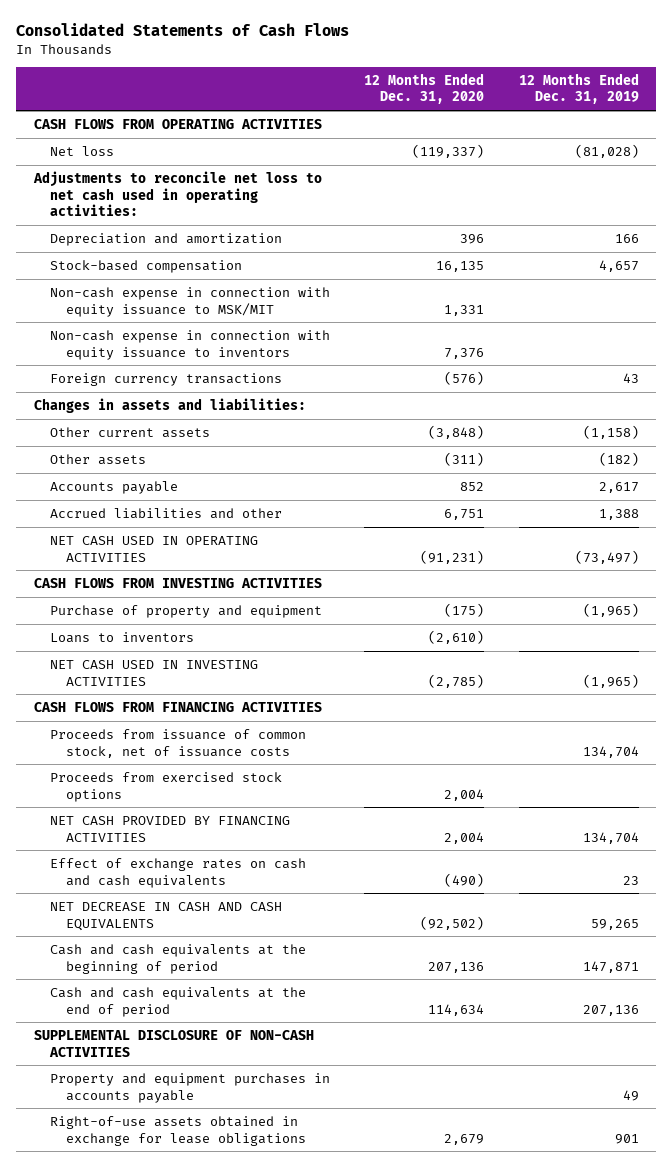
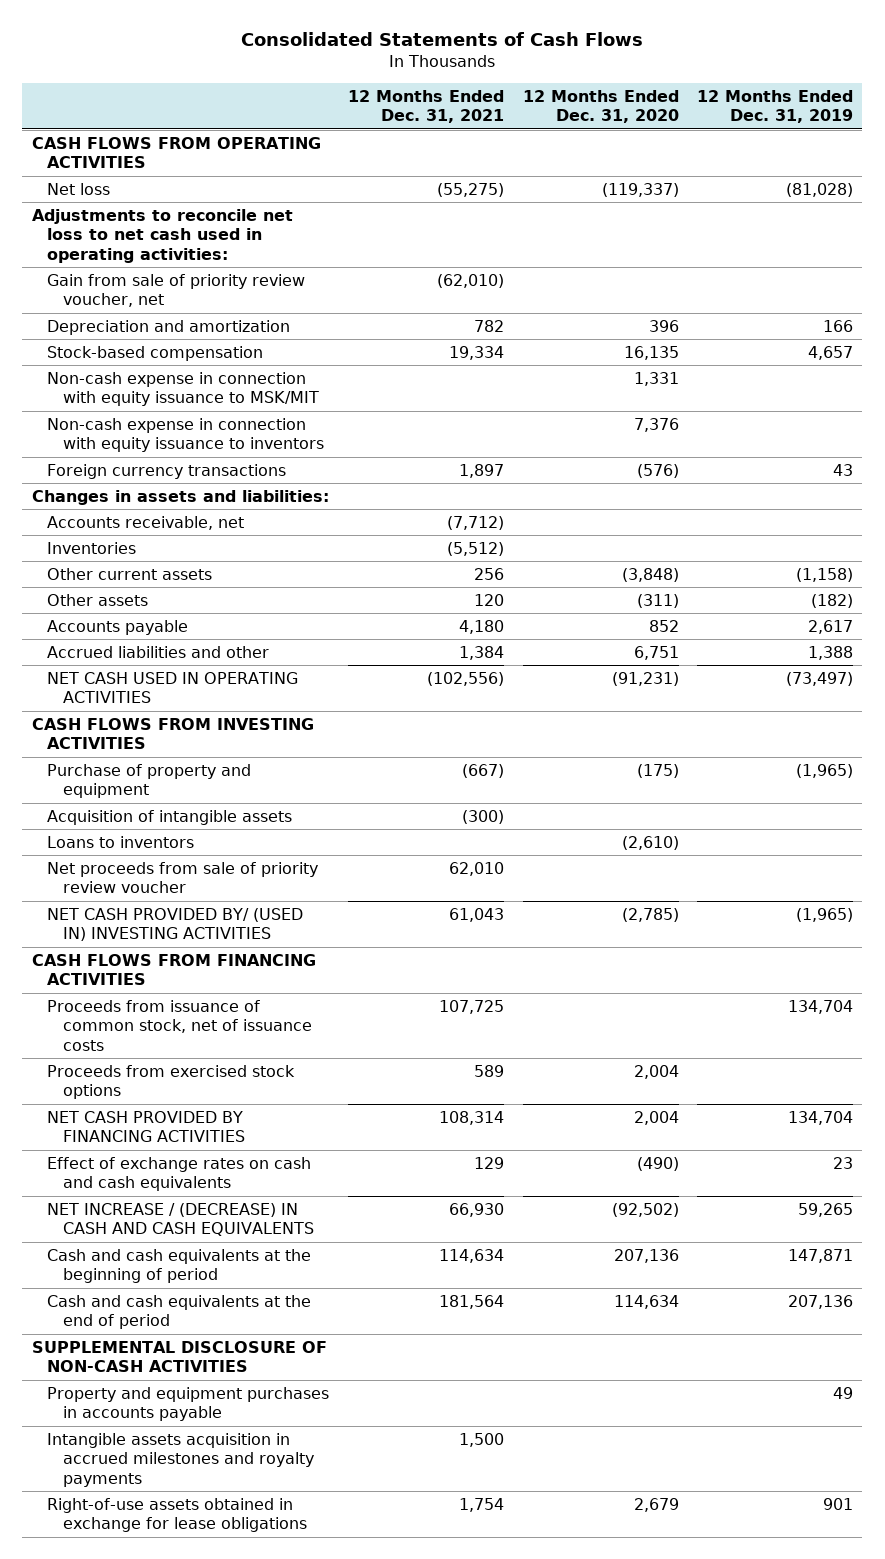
none -> [347,89,504,124] 12 Months Ended Dec. 31, 2021
none -> [47,273,306,308] Gain from sale of priority review voucher, net
none -> [47,515,245,530] Accounts receivable, net
none -> [47,541,137,554] Inventories
none -> [47,809,293,825] Acquisition of intangible assets
none -> [47,861,319,894] Net proceeds from sale of priority review voucher
[49,659,258,686] NET CASH USED IN INVESTING ACTIVITIES -> [47,907,304,942] NET CASH PROVIDED BY/ (USED IN) INVESTING ACTIVITIES
[49,901,282,931] NET DECREASE IN CASH AND CASH EQUIVALENTS -> [47,1202,315,1237] NET INCREASE / (DECREASE) IN CASH AND CASH EQUIVALENTS
none -> [47,1432,315,1487] Intangible assets acquisition in accrued milestones and royalty payments

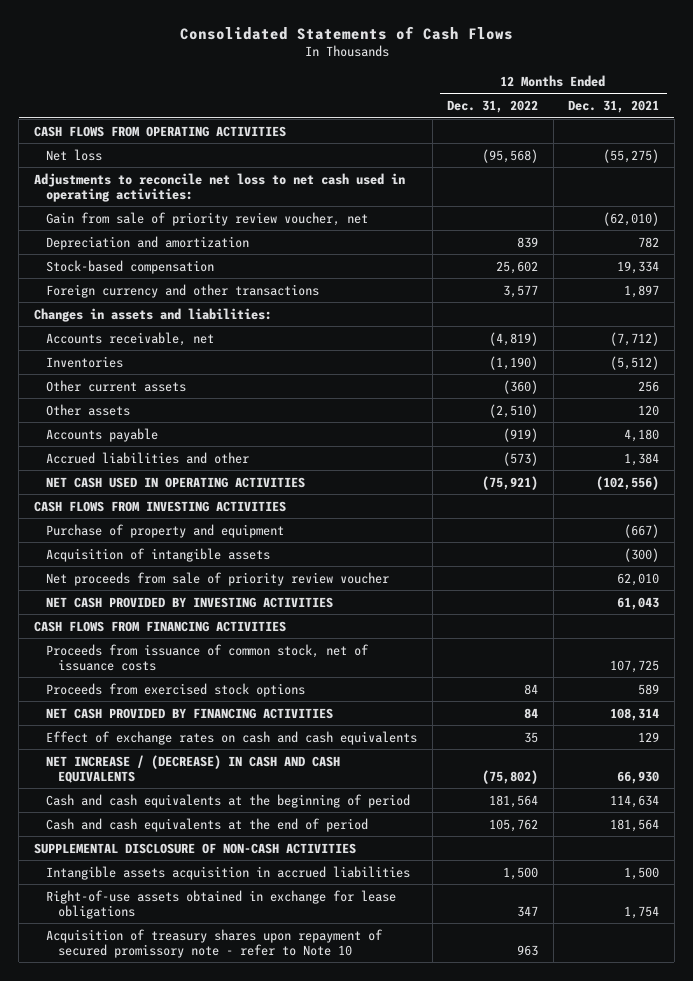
[522,89,679,124] 12 Months Ended Dec. 31, 2020 -> none
[697,89,854,124] 12 Months Ended Dec. 31, 2019 -> none
none -> [447,99,539,113] Dec. 31, 2022
[47,371,320,407] Non-cash expense in connection with equity issuance to MSK/MIT -> none
[47,417,325,453] Non-cash expense in connection with equity issuance to inventors -> none
[47,463,287,479] Foreign currency transactions -> [46,283,320,298] Foreign currency and other transactions
[47,835,195,848] Loans to inventors -> none
[47,907,304,942] NET CASH PROVIDED BY/ (USED IN) INVESTING ACTIVITIES -> [46,596,334,608] NET CASH PROVIDED BY INVESTING ACTIVITIES
[47,1386,330,1422] Property and equipment purchases in accounts payable -> none
[47,1432,315,1487] Intangible assets acquisition in accrued milestones and royalty payments -> [46,865,411,880] Intangible assets acquisition in accrued liabilities
none -> [46,928,384,958] Acquisition of treasury shares upon repayment of secured promissory note - refer to Note 10

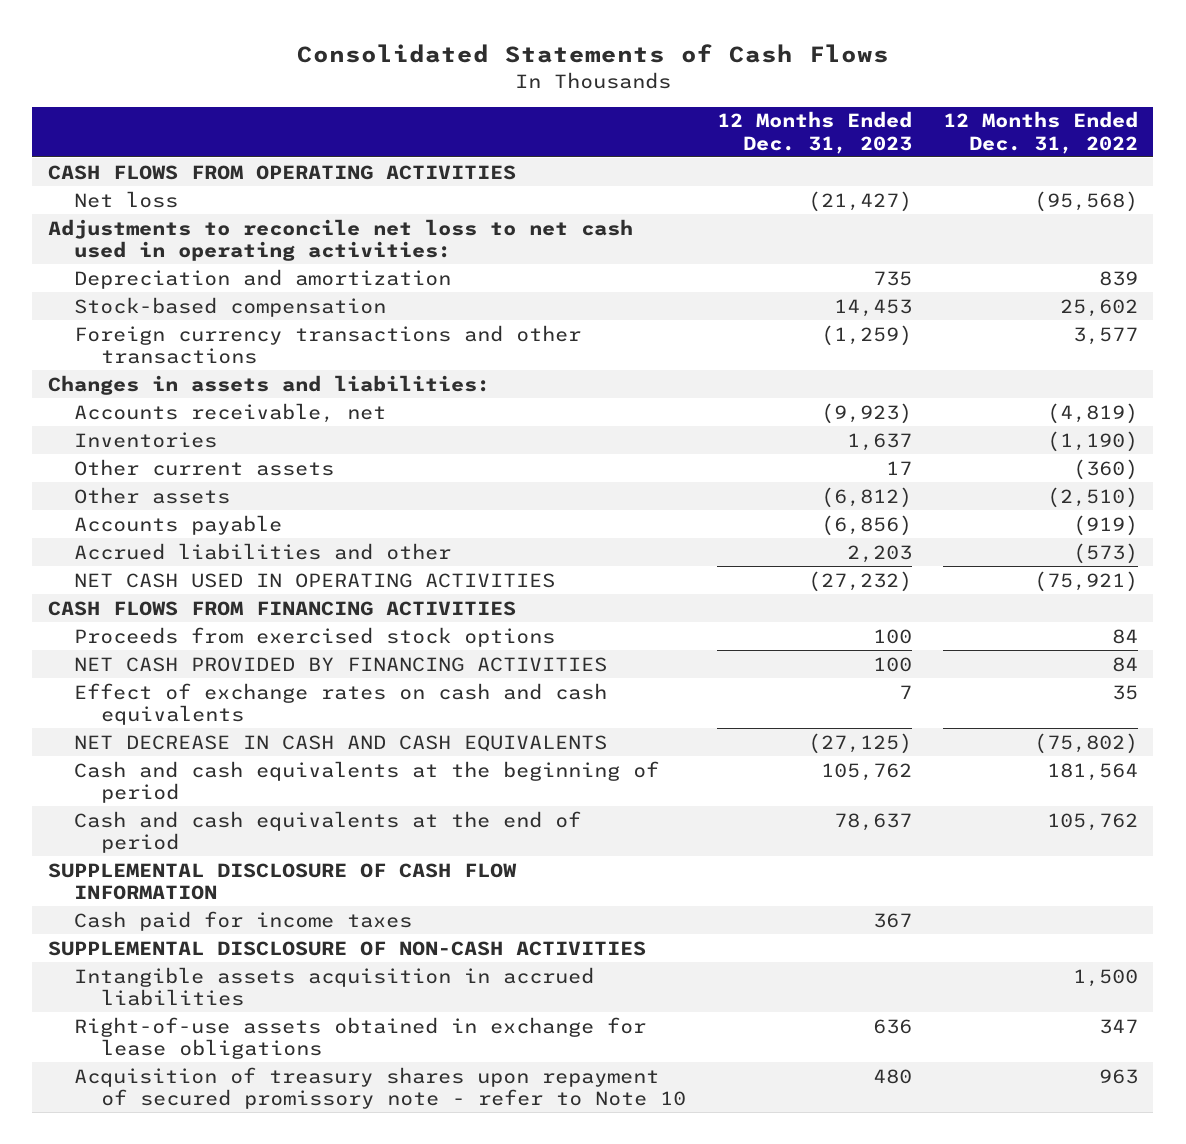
[568,99,660,113] Dec. 31, 2021 -> none
none -> [716,111,912,154] 12 Months Ended Dec. 31, 2023
[46,211,369,226] Gain from sale of priority review voucher, net -> none
[46,283,320,298] Foreign currency and other transactions -> [74,324,582,364] Foreign currency transactions and other transactions
[33,500,286,512] CASH FLOWS FROM INVESTING ACTIVITIES -> none
[46,523,285,538] Purchase of property and equipment -> none
[46,547,271,562] Acquisition of intangible assets -> none
[46,571,390,586] Net proceeds from sale of priority review voucher -> none
[46,596,334,608] NET CASH PROVIDED BY INVESTING ACTIVITIES -> none
[46,643,370,671] Proceeds from issuance of common stock, net of issuance costs -> none
[46,754,341,783] NET INCREASE / (DECREASE) IN CASH AND CASH EQUIVALENTS -> [74,734,608,752] NET DECREASE IN CASH AND CASH EQUIVALENTS
none -> [47,862,517,900] SUPPLEMENTAL DISCLOSURE OF CASH FLOW INFORMATION
none -> [74,910,413,931] Cash paid for income taxes

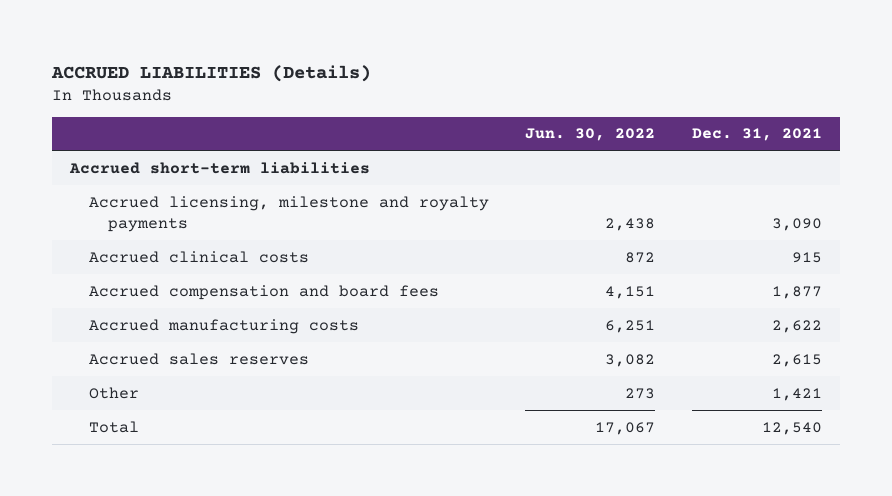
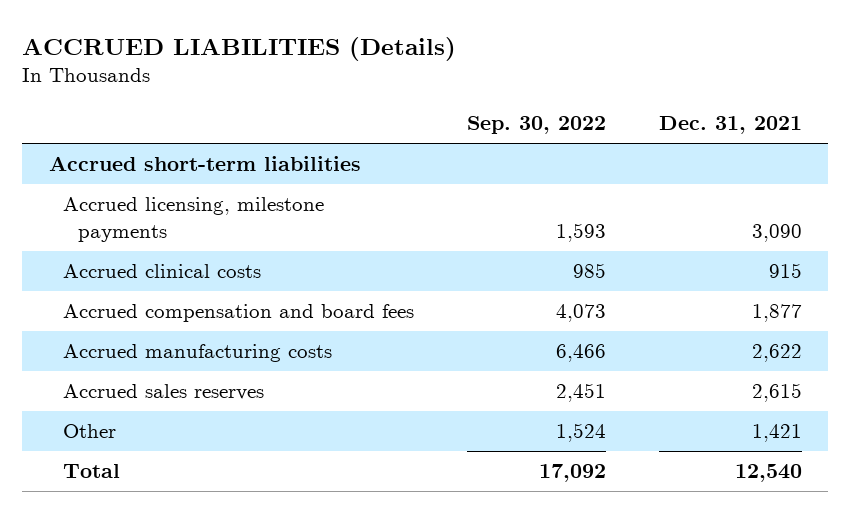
[525,128,656,142] Jun. 30, 2022 -> none
none -> [467,116,607,135] Sep. 30, 2022
[88,195,489,233] Accrued licensing, milestone and royalty payments -> [63,197,325,242] Accrued licensing, milestone payments

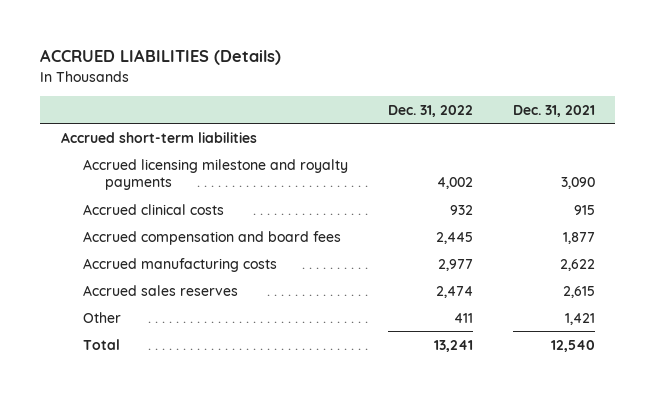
[467,116,607,135] Sep. 30, 2022 -> none
none -> [388,104,474,117] Dec. 31, 2022
[63,197,325,242] Accrued licensing, milestone payments -> [82,158,348,191] Accrued licensing milestone and royalty payments

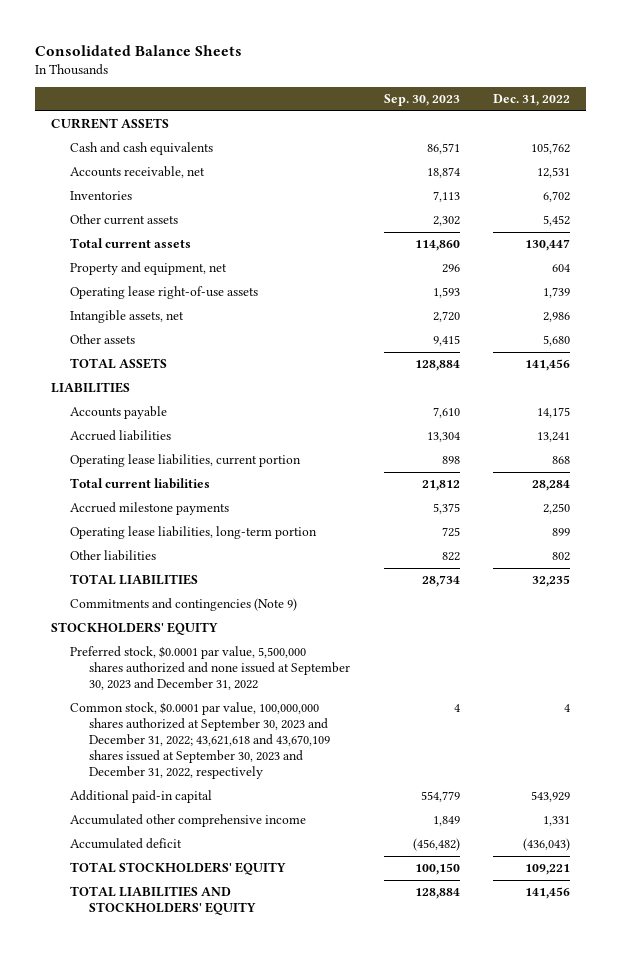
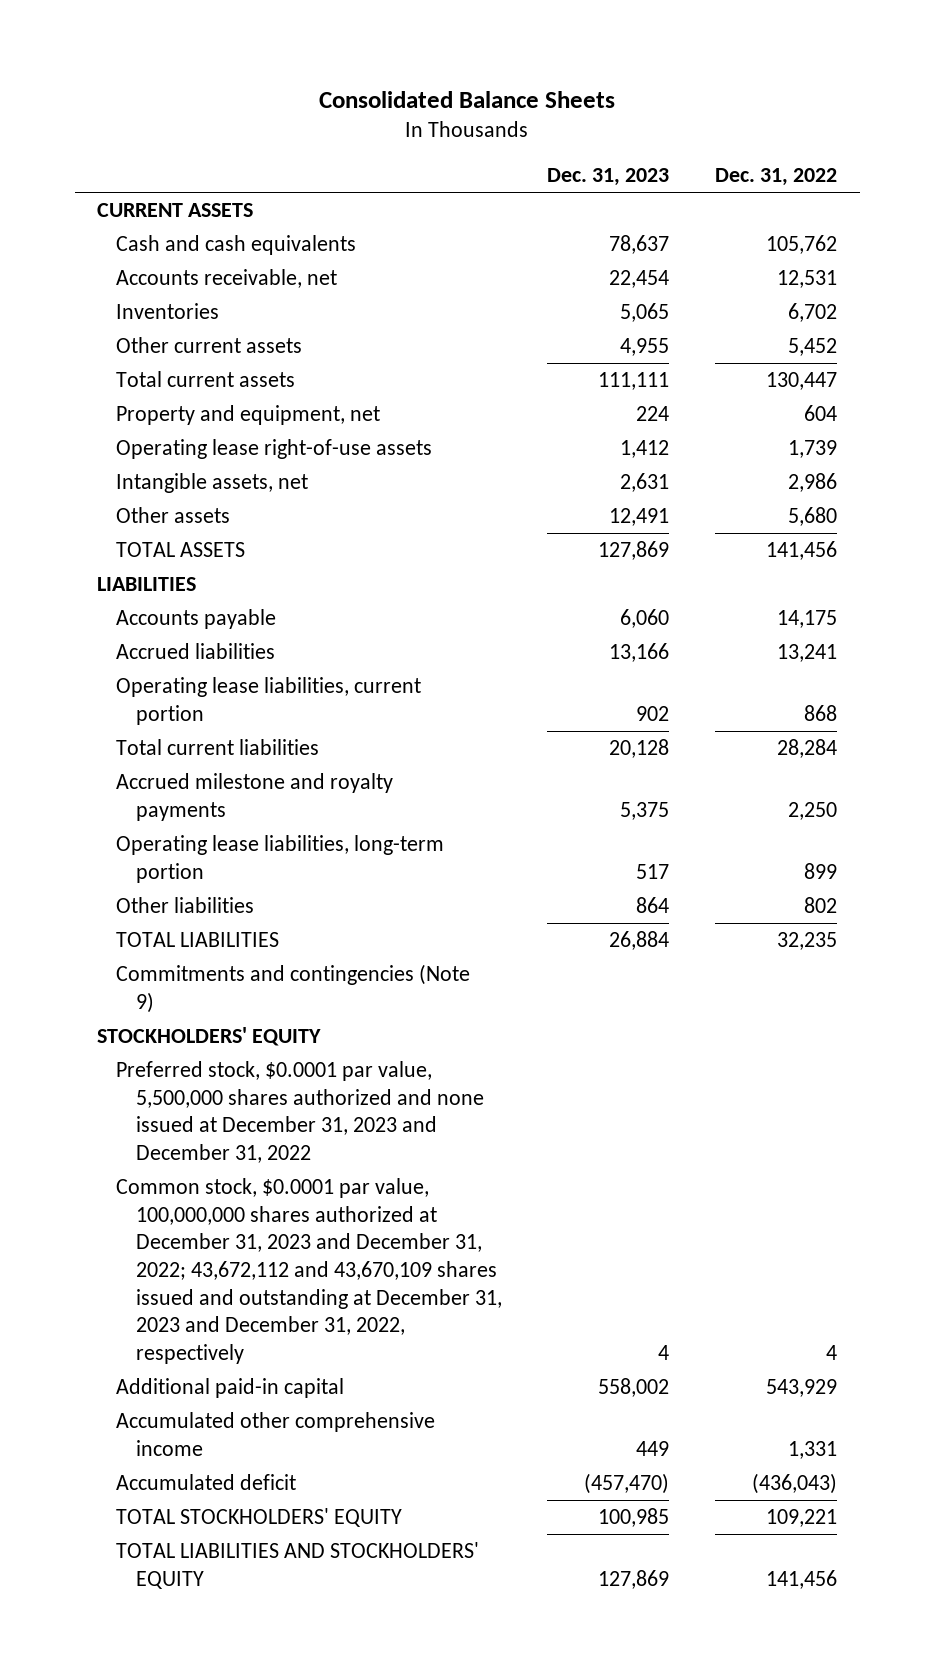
[383,94,460,107] Sep. 30, 2023 -> none
none -> [547,168,670,187] Dec. 31, 2023
[70,502,230,516] Accrued milestone payments -> [116,772,394,821] Accrued milestone and royalty payments
[70,646,351,691] Preferred stock, $0.0001 par value, 5,500,000 shares authorized and none issued at September 30, 2023 and December 31, 2022 -> [116,1060,484,1163] Preferred stock, $0.0001 par value, 5,500,000 shares authorized and none issued at December 31, 2023 and December 31, 2022
[70,702,331,780] Common stock, $0.0001 par value, 100,000,000 shares authorized at September 30, 2023 and December 31, 2022; 43,621,618 and 43,670,109 shares issued at September 30, 2023 and December 31, 2022, respectively -> [116,1177,502,1365] Common stock, $0.0001 par value, 100,000,000 shares authorized at December 31, 2023 and December 31, 2022; 43,672,112 and 43,670,109 shares issued and outstanding at December 31, 2023 and December 31, 2022, respectively

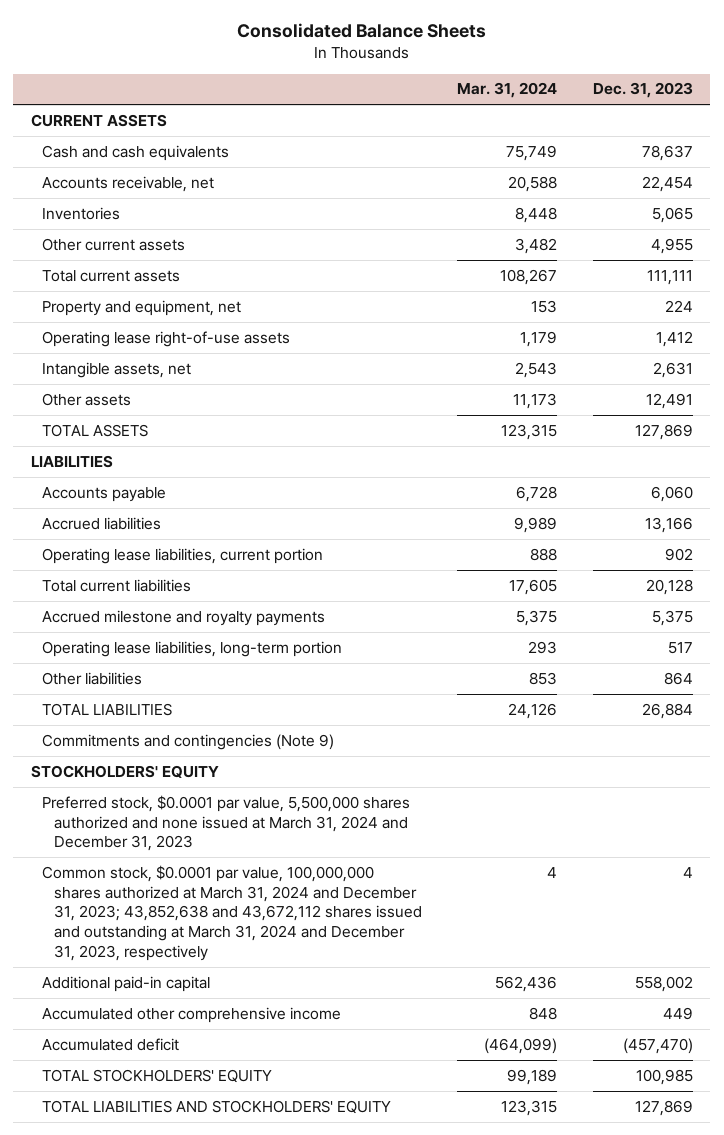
[715,168,838,187] Dec. 31, 2022 -> none
none -> [457,82,558,99] Mar. 31, 2024
[116,1060,484,1163] Preferred stock, $0.0001 par value, 5,500,000 shares authorized and none issued at December 31, 2023 and December 31, 2022 -> [42,794,411,852] Preferred stock, $0.0001 par value, 5,500,000 shares authorized and none issued at March 31, 2024 and December 31, 2023
[116,1177,502,1365] Common stock, $0.0001 par value, 100,000,000 shares authorized at December 31, 2023 and December 31, 2022; 43,672,112 and 43,670,109 shares issued and outstanding at December 31, 2023 and December 31, 2022, respectively -> [42,864,422,961] Common stock, $0.0001 par value, 100,000,000 shares authorized at March 31, 2024 and December 31, 2023; 43,852,638 and 43,672,112 shares issued and outstanding at March 31, 2024 and December 31, 2023, respectively

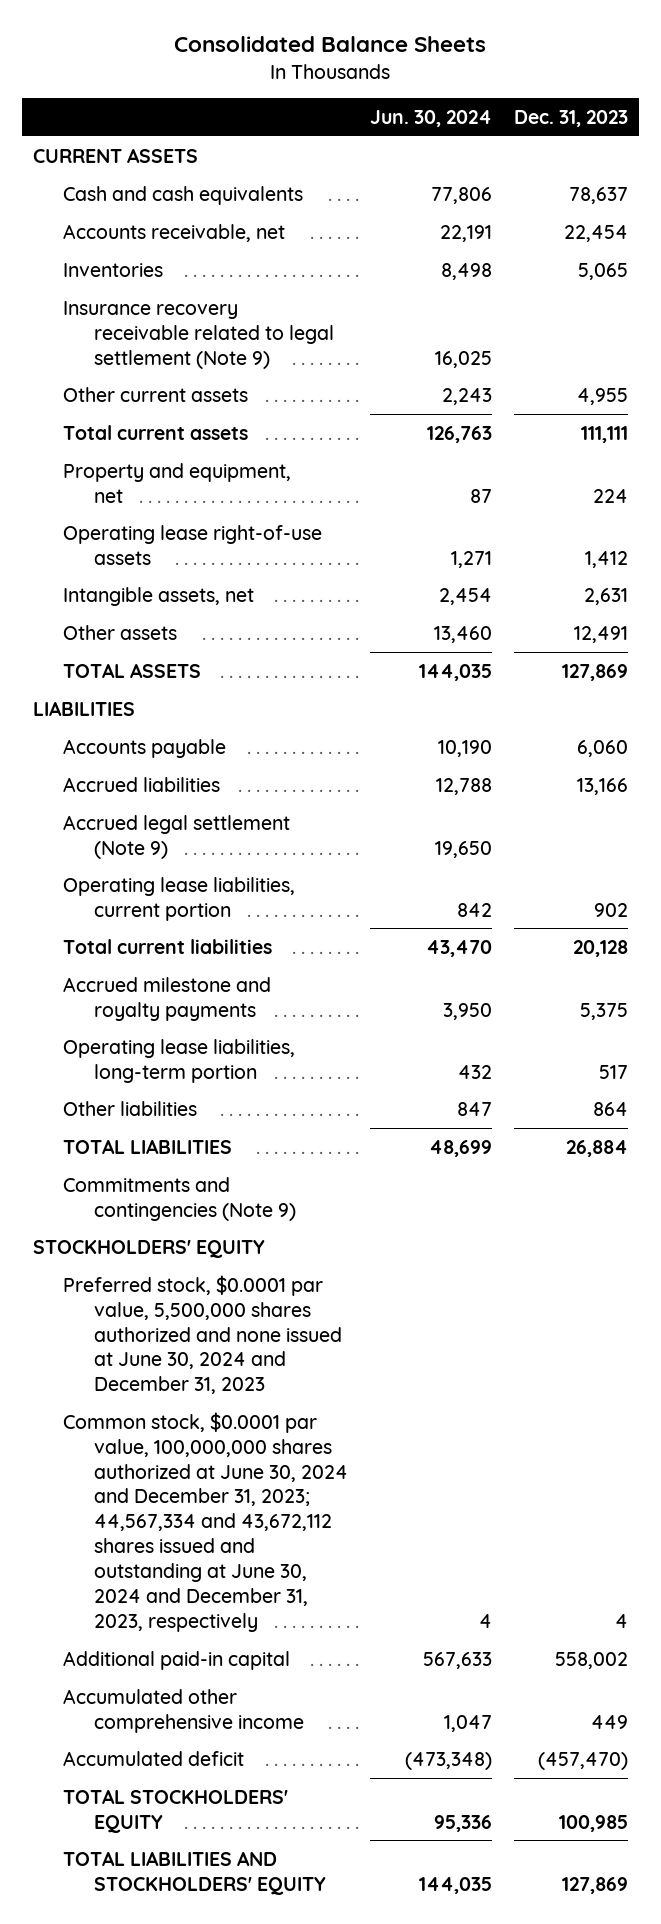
[457,82,558,99] Mar. 31, 2024 -> none
none -> [370,110,493,128] Jun. 30, 2024
none -> [63,300,335,369] Insurance recovery receivable related to legal settlement (Note 9)
none -> [63,814,291,859] Accrued legal settlement (Note 9)
[42,794,411,852] Preferred stock, $0.0001 par value, 5,500,000 shares authorized and none issued at March 31, 2024 and December 31, 2023 -> [63,1274,343,1395] Preferred stock, $0.0001 par value, 5,500,000 shares authorized and none issued at June 30, 2024 and December 31, 2023
[42,864,422,961] Common stock, $0.0001 par value, 100,000,000 shares authorized at March 31, 2024 and December 31, 2023; 43,852,638 and 43,672,112 shares issued and outstanding at March 31, 2024 and December 31, 2023, respectively -> [63,1411,349,1632] Common stock, $0.0001 par value, 100,000,000 shares authorized at June 30, 2024 and December 31, 2023; 44,567,334 and 43,672,112 shares issued and outstanding at June 30, 2024 and December 31, 2023, respectively

